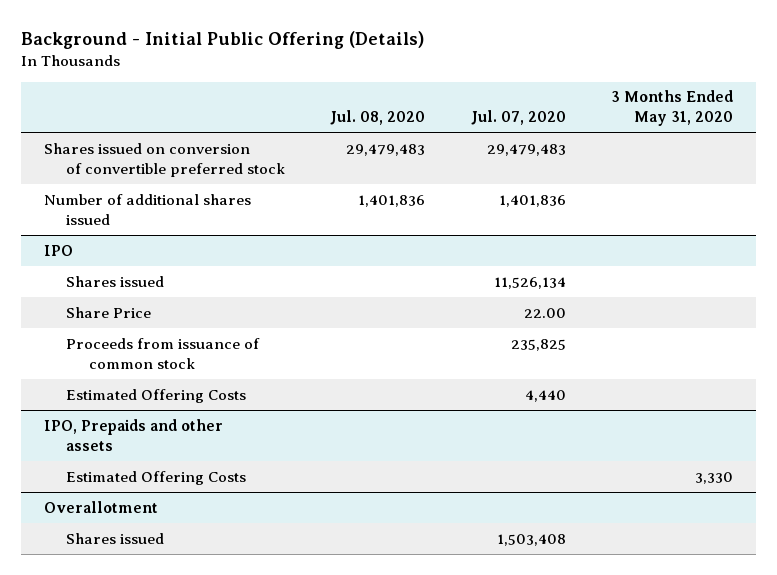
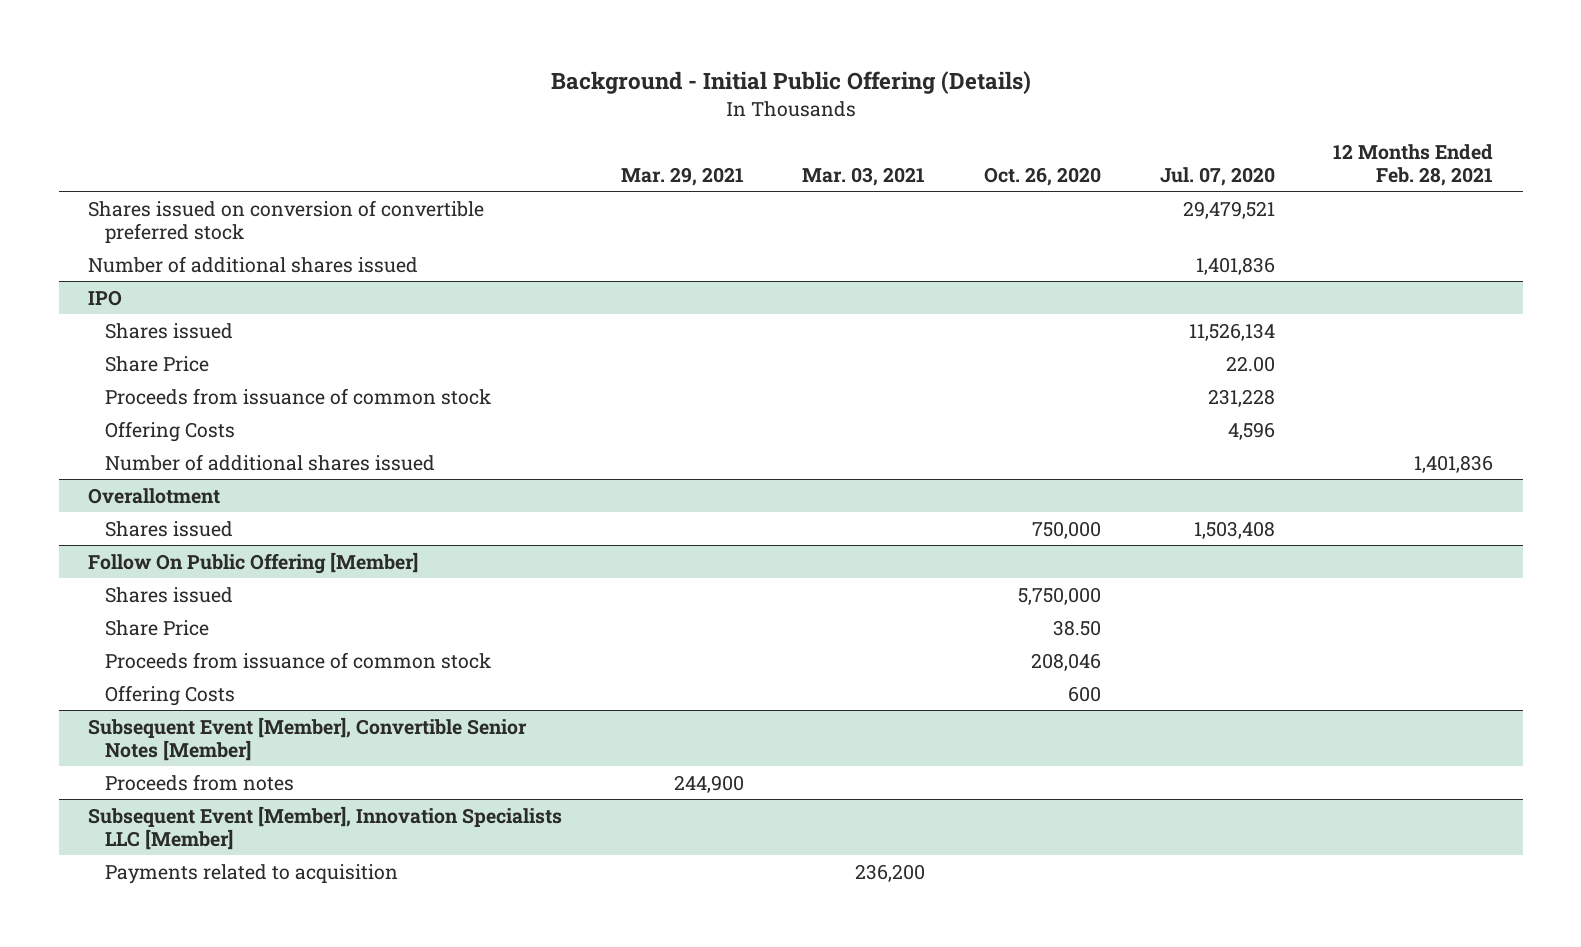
[330,110,426,126] Jul. 08, 2020 -> none
[610,90,733,127] 3 Months Ended May 31, 2020 -> none
none -> [620,166,744,186] Mar. 29, 2021
none -> [802,166,926,186] Mar. 03, 2021
none -> [983,166,1101,186] Oct. 26, 2020
none -> [1333,143,1494,186] 12 Months Ended Feb. 28, 2021
[486,143,566,156] 29,479,483 -> [1182,200,1275,219] 29,479,521
[43,418,223,451] IPO, Prepaids and other assets -> none
[66,470,247,485] Estimated Offering Costs -> none
[510,338,566,351] 235,825 -> [1207,388,1275,407] 231,228
[66,388,247,403] Estimated Offering Costs -> [104,420,235,442] Offering Costs
[524,389,566,402] 4,440 -> [1227,421,1275,440] 4,596
none -> [104,453,435,471] Number of additional shares issued
none -> [88,551,419,574] Follow On Public Offering [Member]
none -> [104,586,233,603] Shares issued
none -> [104,619,209,636] Share Price
none -> [104,651,491,669] Proceeds from issuance of common stock
none -> [104,684,235,706] Offering Costs
none -> [88,716,528,761] Subsequent Event [Member], Convertible Senior Notes [Member]
none -> [104,773,294,791] Proceeds from notes
none -> [88,805,563,850] Subsequent Event [Member], Innovation Specialists LLC [Member]
none -> [104,863,398,884] Payments related to acquisition

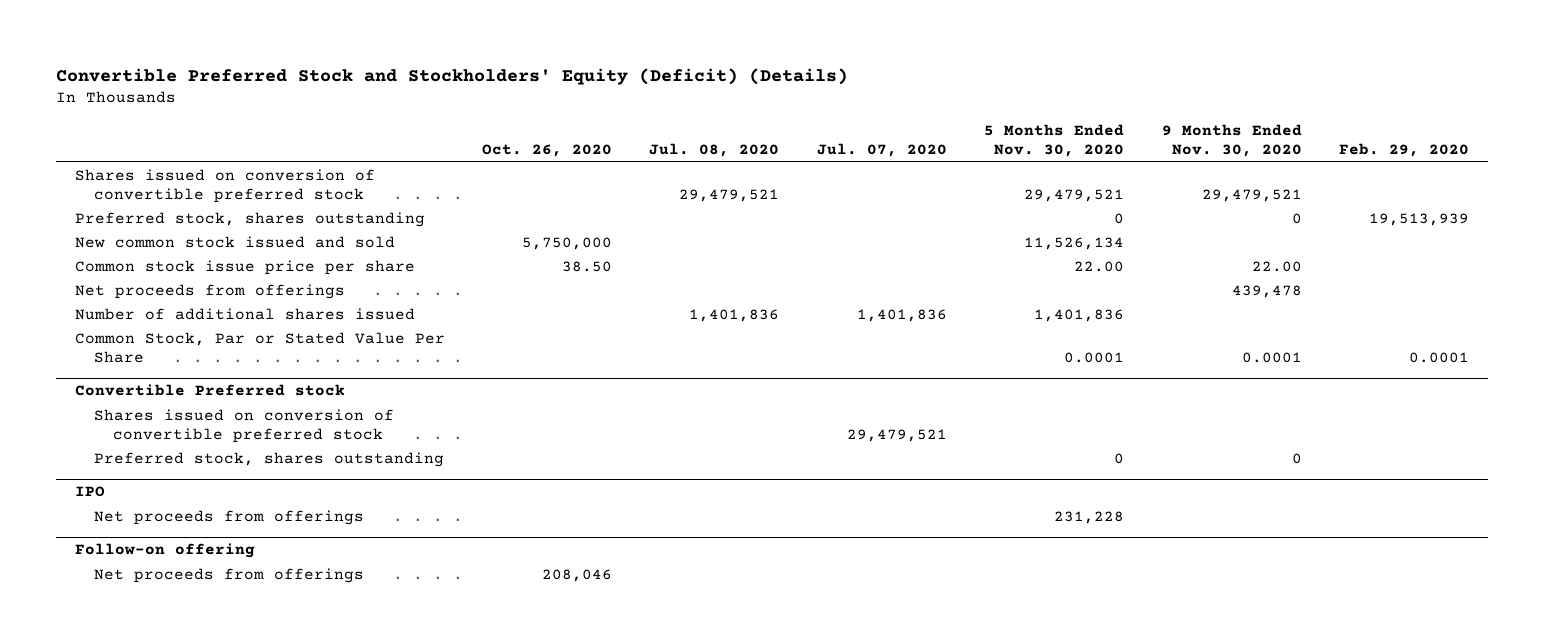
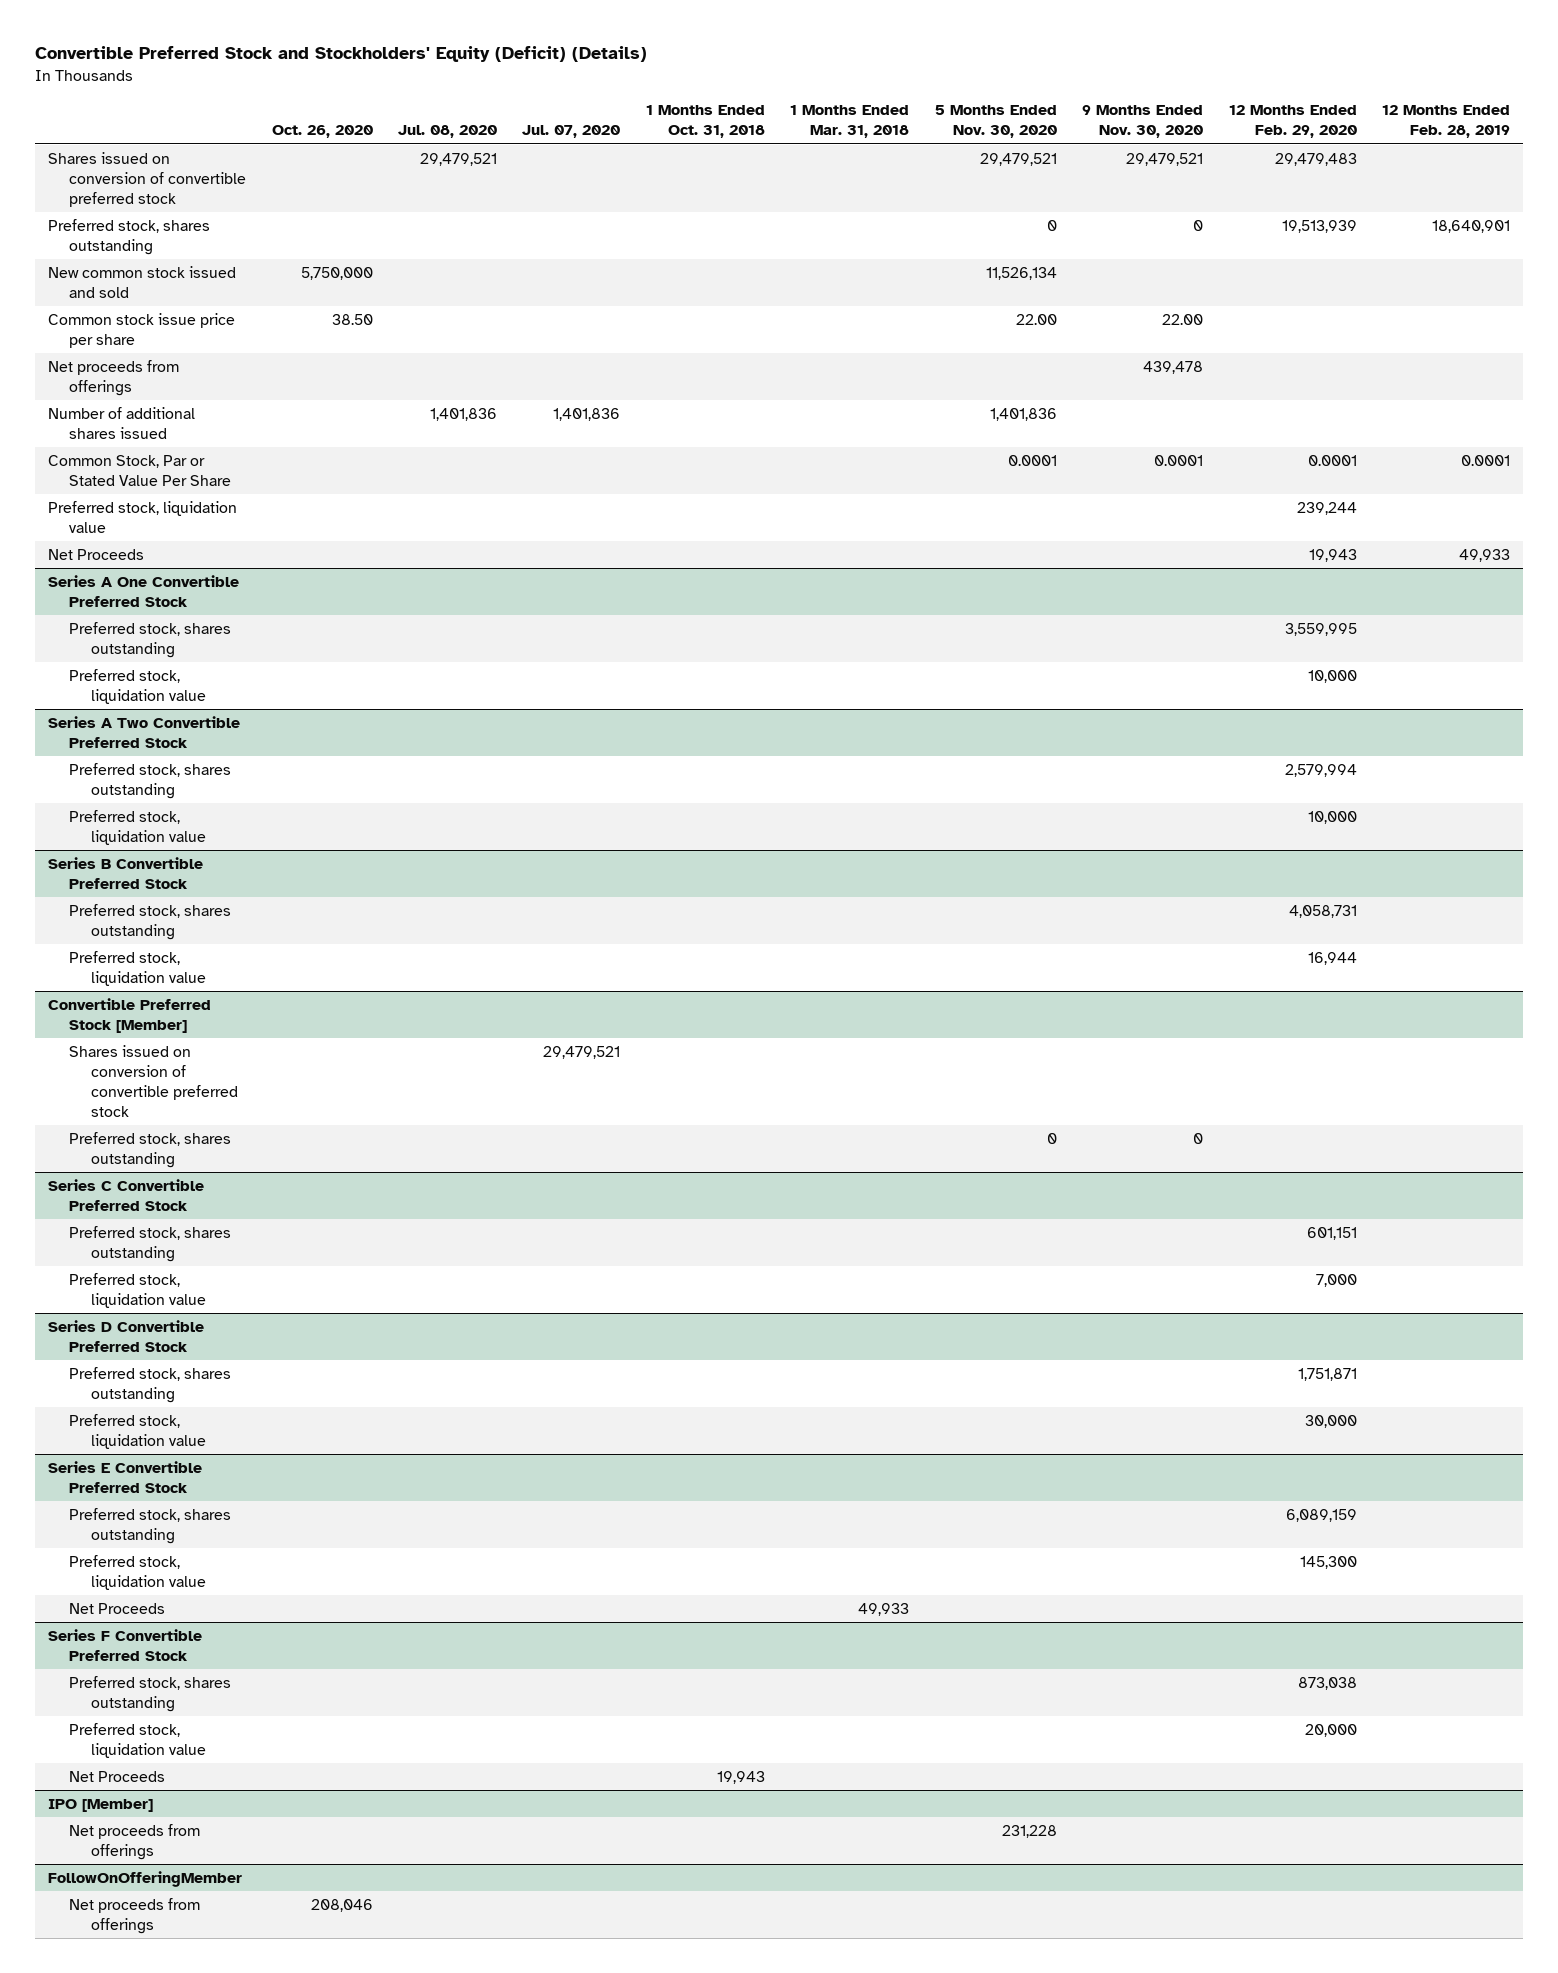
[1339,143,1470,158] Feb. 29, 2020 -> none
none -> [645,105,765,139] 1 Months Ended Oct. 31, 2018
none -> [790,105,910,139] 1 Months Ended Mar. 31, 2018
none -> [1228,105,1357,139] 12 Months Ended Feb. 29, 2020
none -> [1382,105,1511,139] 12 Months Ended Feb. 28, 2019
none -> [47,501,237,533] Preferred stock, liquidation value
none -> [47,549,144,561] Net Proceeds
none -> [47,575,239,607] Series A One Convertible Preferred Stock
none -> [69,622,232,658] Preferred stock, shares outstanding
none -> [69,669,206,704] Preferred stock, liquidation value
none -> [47,716,240,748] Series A Two Convertible Preferred Stock
none -> [69,763,232,799] Preferred stock, shares outstanding
none -> [69,810,206,845] Preferred stock, liquidation value
none -> [47,857,203,889] Series B Convertible Preferred Stock
none -> [69,904,232,940] Preferred stock, shares outstanding
none -> [69,951,206,986] Preferred stock, liquidation value
[74,384,345,397] Convertible Preferred stock -> [47,998,211,1033] Convertible Preferred Stock [Member]
none -> [47,1179,204,1211] Series C Convertible Preferred Stock
none -> [69,1226,232,1262] Preferred stock, shares outstanding
none -> [69,1273,206,1308] Preferred stock, liquidation value
none -> [47,1320,204,1352] Series D Convertible Preferred Stock
none -> [69,1367,232,1403] Preferred stock, shares outstanding
none -> [69,1414,206,1449] Preferred stock, liquidation value
none -> [47,1461,202,1493] Series E Convertible Preferred Stock
none -> [69,1508,232,1544] Preferred stock, shares outstanding
none -> [69,1555,206,1590] Preferred stock, liquidation value
none -> [69,1603,166,1615] Net Proceeds
none -> [47,1629,202,1661] Series F Convertible Preferred Stock
none -> [69,1676,232,1712] Preferred stock, shares outstanding
none -> [69,1723,206,1758] Preferred stock, liquidation value
none -> [69,1771,166,1783] Net Proceeds
[74,486,105,498] IPO -> [47,1799,153,1813] IPO [Member]
[74,543,255,559] Follow-on offering -> [47,1871,242,1888] FollowOnOfferingMember

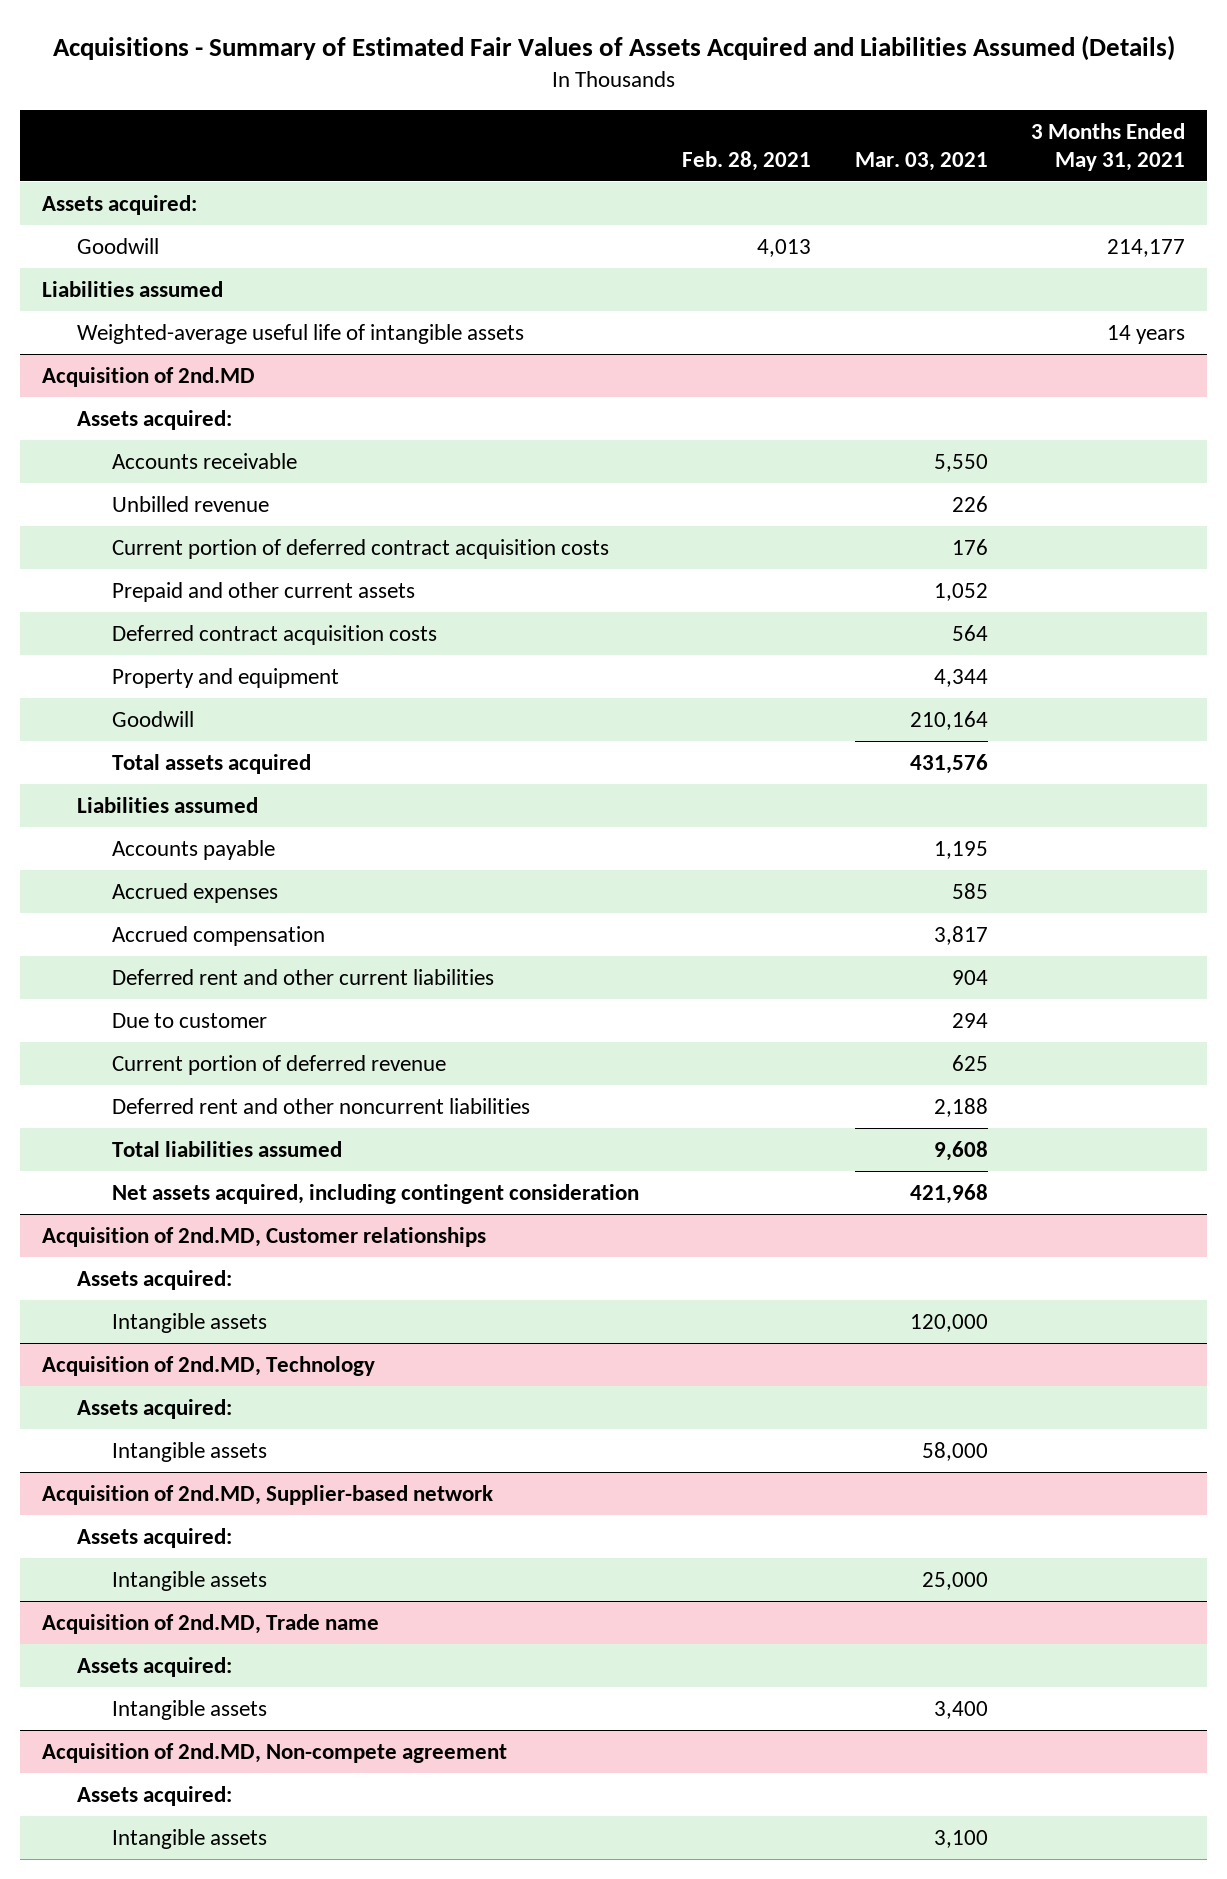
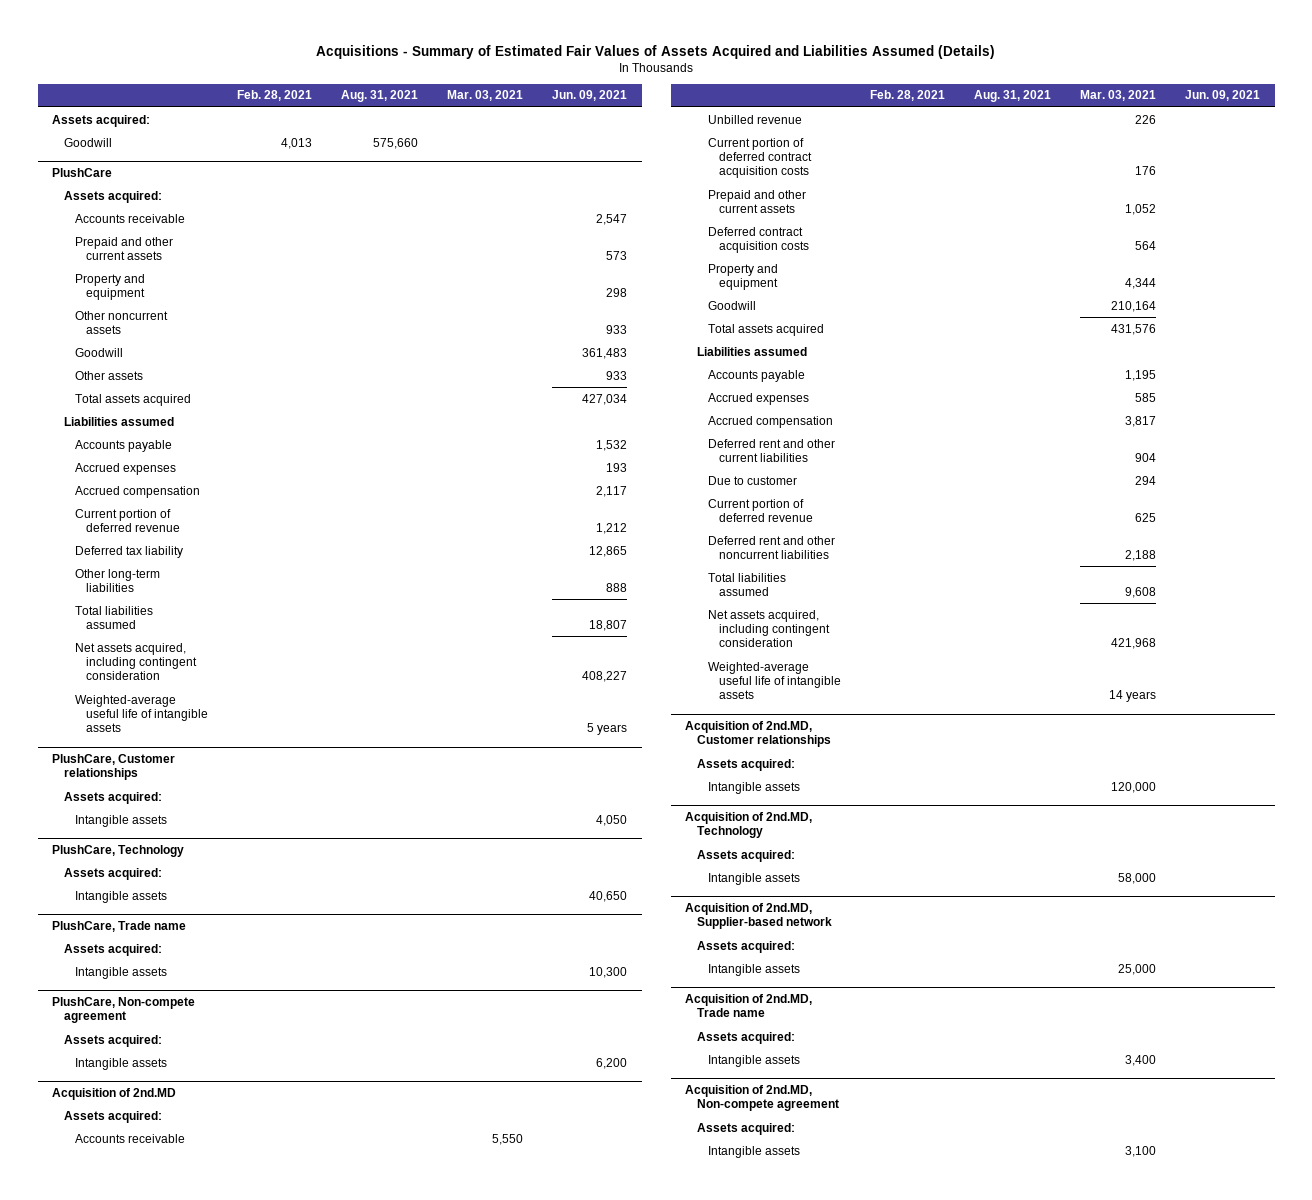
[1030,123,1185,171] 3 Months Ended May 31, 2021 -> none
none -> [341,90,419,103] Aug. 31, 2021
none -> [552,90,628,102] Jun. 09, 2021
[42,281,224,298] Liabilities assumed -> none
[76,324,524,345] Weighted-average useful life of intangible assets -> none
none -> [52,167,113,177] PlushCare
none -> [63,190,162,203] Assets acquired:
none -> [74,213,185,223] Accounts receivable
none -> [74,236,173,260] Prepaid and other current assets
none -> [74,273,146,300] Property and equipment
none -> [74,310,168,334] Other noncurrent assets
none -> [74,347,123,357] Goodwill
none -> [74,370,143,380] Other assets
none -> [74,393,191,406] Total assets acquired
none -> [63,416,174,426] Liabilities assumed
none -> [74,439,172,452] Accounts payable
none -> [74,462,176,475] Accrued expenses
none -> [74,485,200,498] Accrued compensation
none -> [74,508,181,532] Current portion of deferred revenue
none -> [74,545,183,558] Deferred tax liability
none -> [74,568,160,592] Other long-term liabilities
none -> [74,605,153,629] Total liabilities assumed
none -> [74,642,198,681] Net assets acquired, including contingent consideration
none -> [74,694,209,733] Weighted-average useful life of intangible assets
none -> [52,753,176,781] PlushCare, Customer relationships
none -> [63,791,162,804] Assets acquired:
none -> [74,814,167,827] Intangible assets
none -> [52,844,185,857] PlushCare, Technology
none -> [63,867,162,880] Assets acquired:
none -> [74,890,167,903] Intangible assets
none -> [52,920,187,932] PlushCare, Trade name
none -> [63,943,162,956] Assets acquired:
none -> [74,966,167,979] Intangible assets
none -> [52,996,196,1024] PlushCare, Non-compete agreement
none -> [63,1034,162,1047] Assets acquired:
none -> [74,1057,167,1070] Intangible assets
none -> [708,661,842,700] Weighted-average useful life of intangible assets

